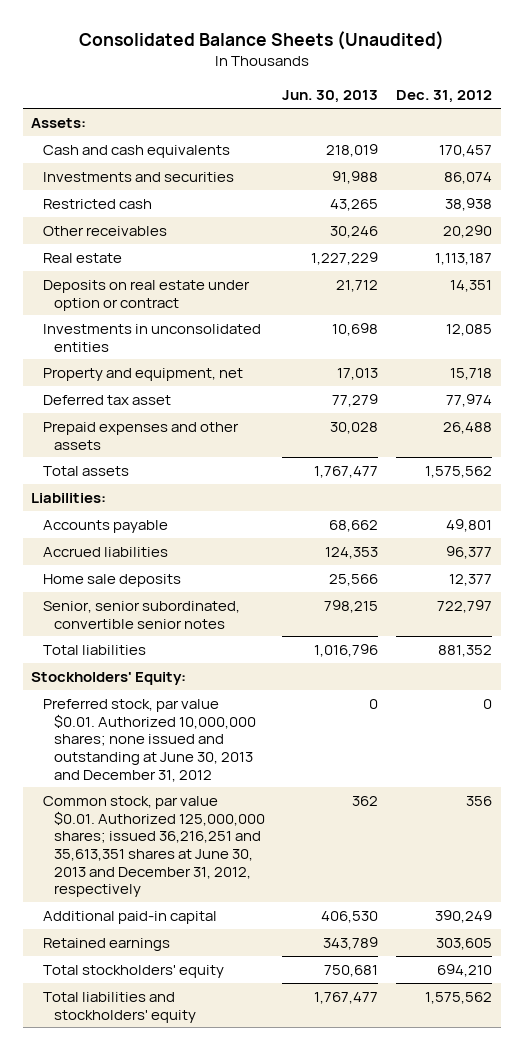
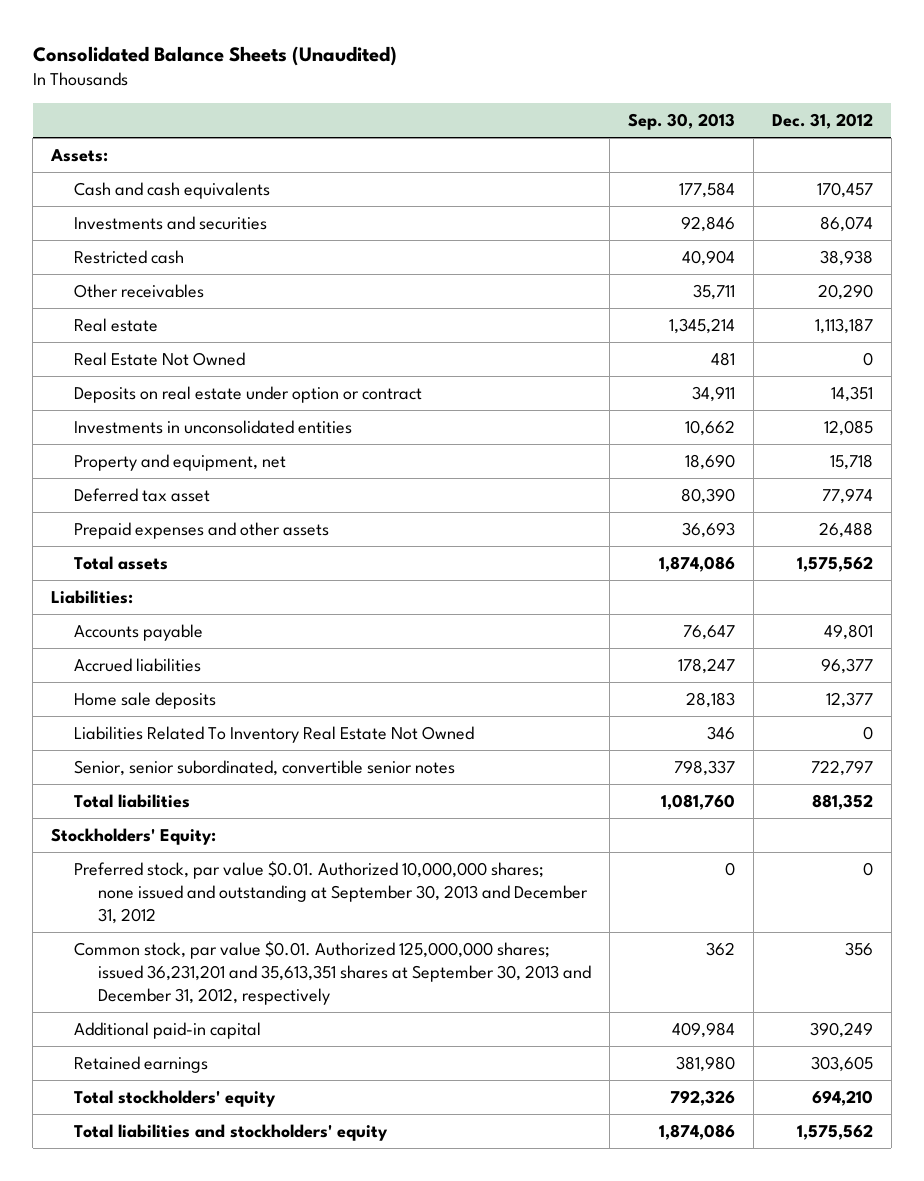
[282,90,379,104] Jun. 30, 2013 -> none
none -> [627,113,735,131] Sep. 30, 2013
none -> [74,352,246,367] Real Estate Not Owned
none -> [74,726,475,744] Liabilities Related To Inventory Real Estate Not Owned
[42,698,256,782] Preferred stock, par value $0.01. Authorized 10,000,000 shares; none issued and outstanding at June 30, 2013 and December 31, 2012 -> [74,861,588,924] Preferred stock, par value $0.01. Authorized 10,000,000 shares; none issued and outstanding at September 30, 2013 and December 31, 2012
[42,795,265,898] Common stock, par value $0.01. Authorized 125,000,000 shares; issued 36,216,251 and 35,613,351 shares at June 30, 2013 and December 31, 2012, respectively -> [74,941,591,1005] Common stock, par value $0.01. Authorized 125,000,000 shares; issued 36,231,201 and 35,613,351 shares at September 30, 2013 and December 31, 2012, respectively

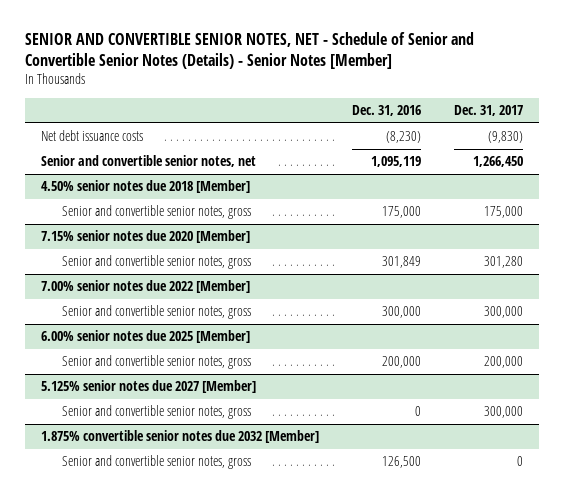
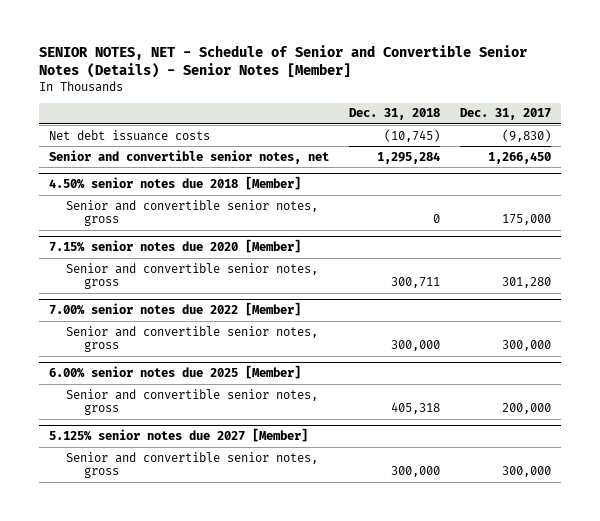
[24,32,474,70] SENIOR AND CONVERTIBLE SENIOR NOTES, NET - Schedule of Senior and Convertible Senior Notes (Details) - Senior Notes [Member] -> [38,44,527,79] SENIOR NOTES, NET - Schedule of Senior and Convertible Senior Notes (Details) - Senior Notes [Member]
[351,104,421,116] Dec. 31, 2016 -> none
none -> [348,108,440,121] Dec. 31, 2018
[41,430,320,444] 1.875% convertible senior notes due 2032 [Member] -> none
[62,455,252,470] Senior and convertible senior notes, gross -> none

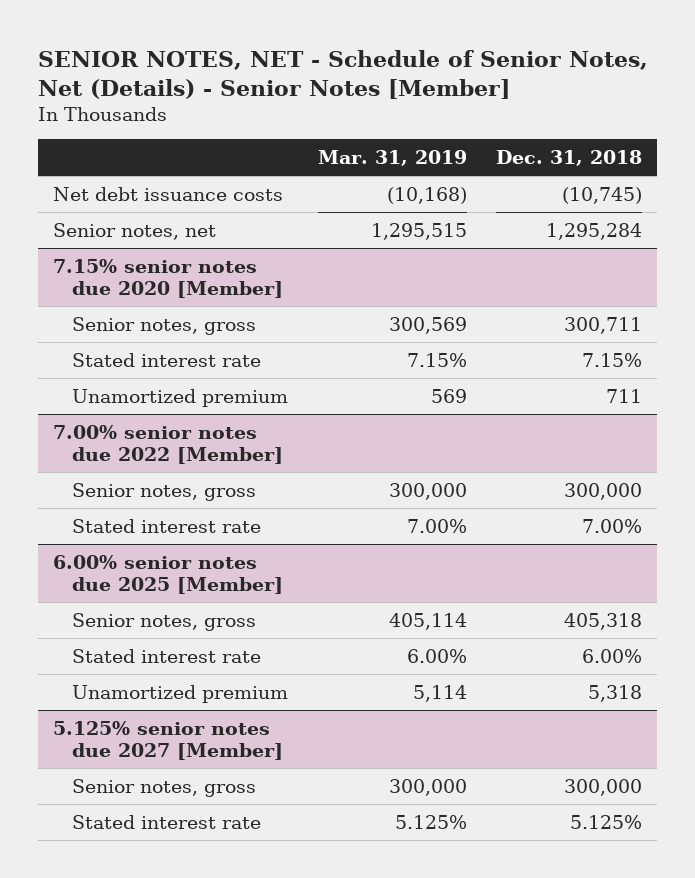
[38,44,527,79] SENIOR NOTES, NET - Schedule of Senior and Convertible Senior Notes (Details) - Senior Notes [Member] -> [37,49,648,99] SENIOR NOTES, NET - Schedule of Senior Notes, Net (Details) - Senior Notes [Member]
[460,108,552,121] Dec. 31, 2017 -> none
none -> [317,149,467,166] Mar. 31, 2019
[48,176,301,191] 4.50% senior notes due 2018 [Member] -> none
[66,199,319,227] Senior and convertible senior notes, gross -> none
[48,149,329,164] Senior and convertible senior notes, net -> [52,222,216,240] Senior notes, net
[66,262,319,290] Senior and convertible senior notes, gross -> [71,316,256,335] Senior notes, gross
none -> [71,352,261,367] Stated interest rate
none -> [71,388,288,407] Unamortized premium
[66,325,319,353] Senior and convertible senior notes, gross -> [71,482,256,501] Senior notes, gross
none -> [71,518,261,533] Stated interest rate
[66,388,319,416] Senior and convertible senior notes, gross -> [71,612,256,631] Senior notes, gross
none -> [71,648,261,663] Stated interest rate
none -> [71,684,288,703] Unamortized premium
[66,451,319,479] Senior and convertible senior notes, gross -> [71,778,256,797] Senior notes, gross
none -> [71,814,261,829] Stated interest rate

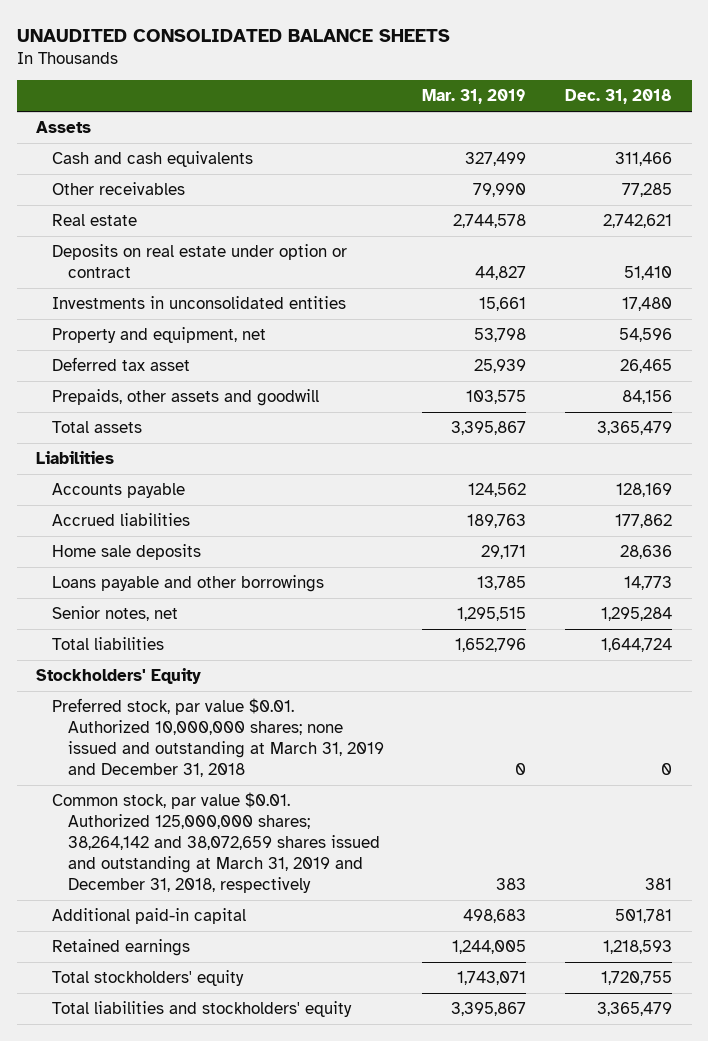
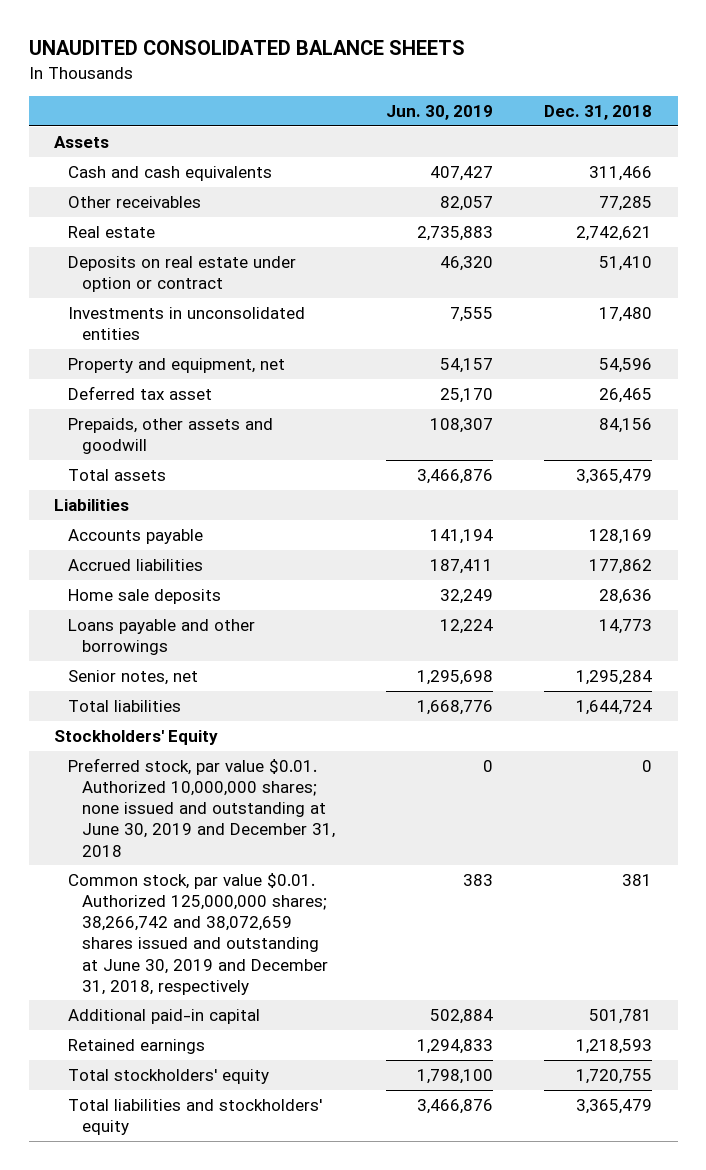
[422,89,527,105] Mar. 31, 2019 -> none
none -> [385,104,493,120] Jun. 30, 2019
[51,698,384,777] Preferred stock, par value $0.01. Authorized 10,000,000 shares; none issued and outstanding at March 31, 2019 and December 31, 2018 -> [67,758,335,857] Preferred stock, par value $0.01. Authorized 10,000,000 shares; none issued and outstanding at June 30, 2019 and December 31, 2018
[51,792,380,893] Common stock, par value $0.01. Authorized 125,000,000 shares; 38,264,142 and 38,072,659 shares issued and outstanding at March 31, 2019 and December 31, 2018, respectively -> [67,873,328,995] Common stock, par value $0.01. Authorized 125,000,000 shares; 38,266,742 and 38,072,659 shares issued and outstanding at June 30, 2019 and December 31, 2018, respectively

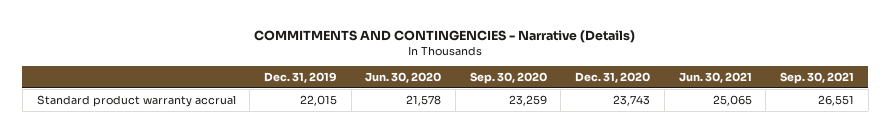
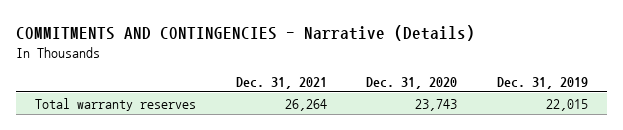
[365,71,442,83] Jun. 30, 2020 -> none
[469,71,547,84] Sep. 30, 2020 -> none
[678,71,752,83] Jun. 30, 2021 -> none
[779,71,854,84] Sep. 30, 2021 -> none
none -> [235,77,327,90] Dec. 31, 2021
[36,95,236,108] Standard product warranty accrual -> [35,97,197,111] Total warranty reserves

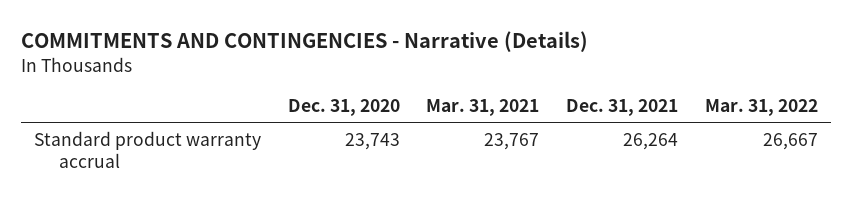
[496,77,588,90] Dec. 31, 2019 -> none
none -> [426,99,540,117] Mar. 31, 2021
none -> [704,99,818,117] Mar. 31, 2022
[35,97,197,111] Total warranty reserves -> [34,130,262,168] Standard product warranty accrual

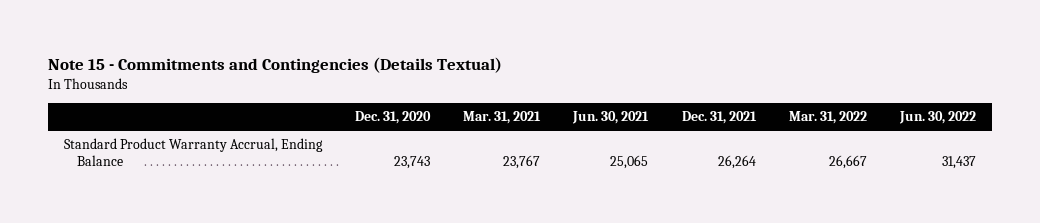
[20,31,588,53] COMMITMENTS AND CONTINGENCIES - Narrative (Details) -> [47,56,502,73] Note 15 - Commitments and Contingencies (Details Textual)
none -> [572,111,650,125] Jun. 30, 2021
none -> [898,111,976,125] Jun. 30, 2022
[34,130,262,168] Standard product warranty accrual -> [64,138,324,166] Standard Product Warranty Accrual, Ending Balance

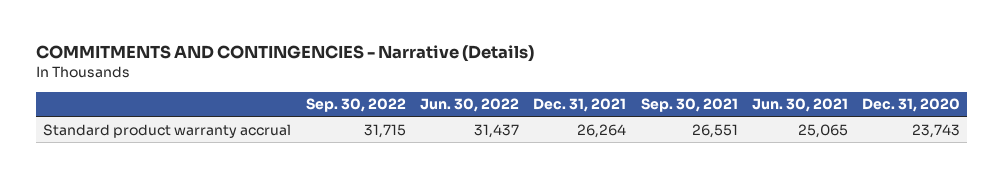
[47,56,502,73] Note 15 - Commitments and Contingencies (Details Textual) -> [36,45,535,63] COMMITMENTS AND CONTINGENCIES - Narrative (Details)
[463,111,542,125] Mar. 31, 2021 -> none
[788,111,867,125] Mar. 31, 2022 -> none
none -> [305,98,406,113] Sep. 30, 2022
none -> [640,98,738,113] Sep. 30, 2021
[64,138,324,166] Standard Product Warranty Accrual, Ending Balance -> [43,123,292,138] Standard product warranty accrual

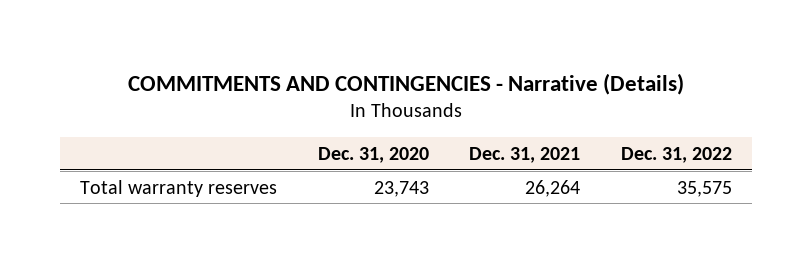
[305,98,406,113] Sep. 30, 2022 -> none
[419,98,519,113] Jun. 30, 2022 -> none
[640,98,738,113] Sep. 30, 2021 -> none
[751,98,848,113] Jun. 30, 2021 -> none
none -> [620,146,732,163] Dec. 31, 2022
[43,123,292,138] Standard product warranty accrual -> [80,179,278,197] Total warranty reserves

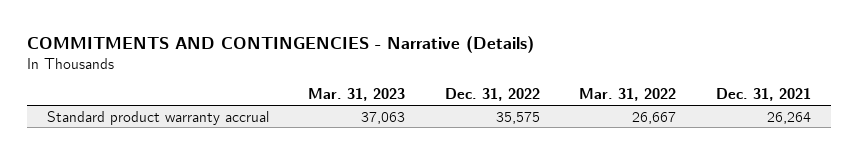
[317,146,429,163] Dec. 31, 2020 -> none
none -> [308,88,406,102] Mar. 31, 2023
none -> [579,88,677,102] Mar. 31, 2022
[80,179,278,197] Total warranty reserves -> [46,110,269,125] Standard product warranty accrual

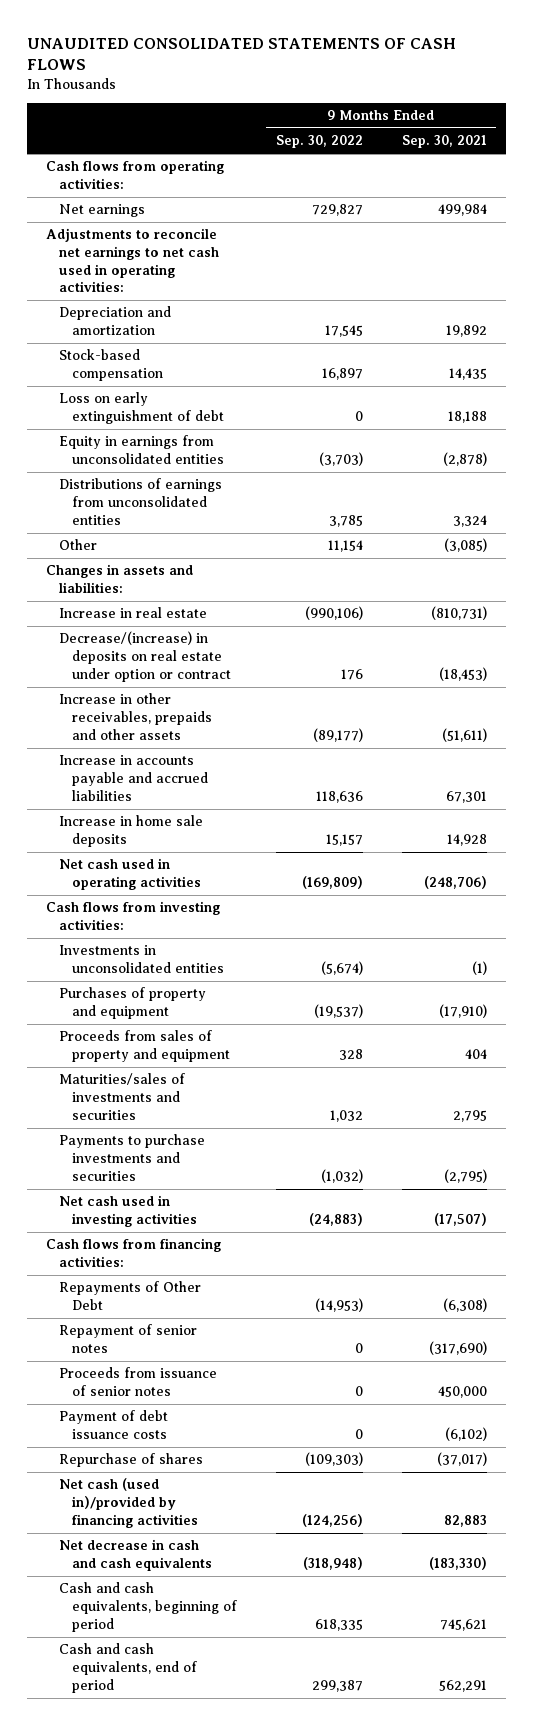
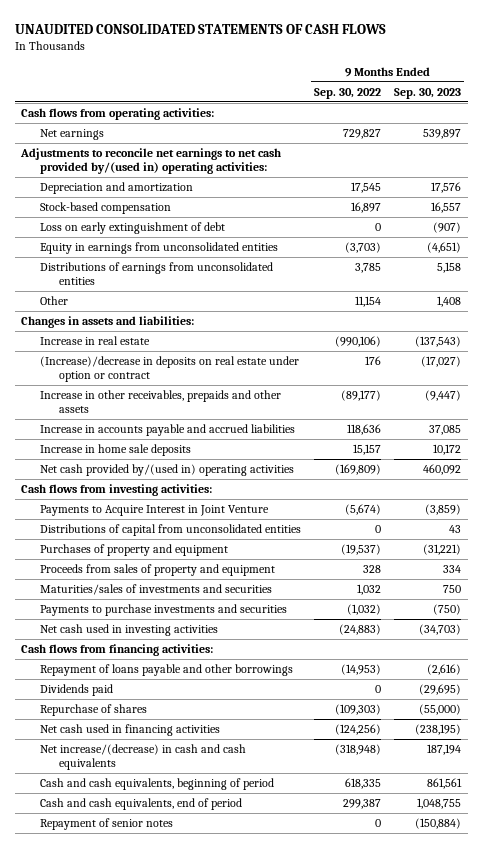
[401,135,487,149] Sep. 30, 2021 -> none
none -> [394,87,462,99] Sep. 30, 2023
[46,228,220,293] Adjustments to reconcile net earnings to net cash used in operating activities: -> [20,148,282,175] Adjustments to reconcile net earnings to net cash provided by/(used in) operating activities:
[59,631,231,682] Decrease/(increase) in deposits on real estate under option or contract -> [40,356,300,383] (Increase)/decrease in deposits on real estate under option or contract
[59,858,201,891] Net cash used in operating activities -> [40,464,295,477] Net cash provided by/(used in) operating activities
[59,945,224,974] Investments in unconsolidated entities -> [40,505,270,517] Payments to Acquire Interest in Joint Venture
none -> [40,524,302,537] Distributions of capital from unconsolidated entities
[59,1367,218,1397] Proceeds from issuance of senior notes -> none
[59,1410,169,1440] Payment of debt issuance costs -> none
[59,1281,202,1311] Repayments of Other Debt -> [40,664,294,677] Repayment of loans payable and other borrowings
none -> [40,684,114,697] Dividends paid
[59,1478,198,1528] Net cash (used in)/provided by financing activities -> [40,724,221,737] Net cash used in financing activities
[59,1539,212,1572] Net decrease in cash and cash equivalents -> [40,744,247,771] Net increase/(decrease) in cash and cash equivalents
[59,1324,198,1354] Repayment of senior notes -> [40,818,174,831] Repayment of senior notes

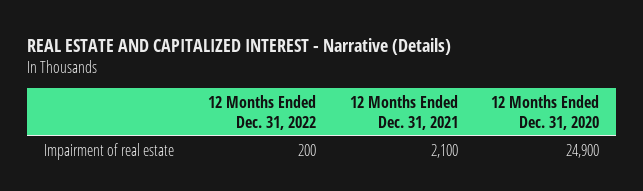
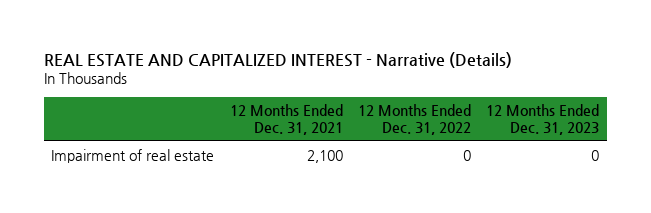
[491,94,600,130] 12 Months Ended Dec. 31, 2020 -> none
none -> [486,103,600,136] 12 Months Ended Dec. 31, 2023
[297,144,316,157] 200 -> [462,150,471,162] 0

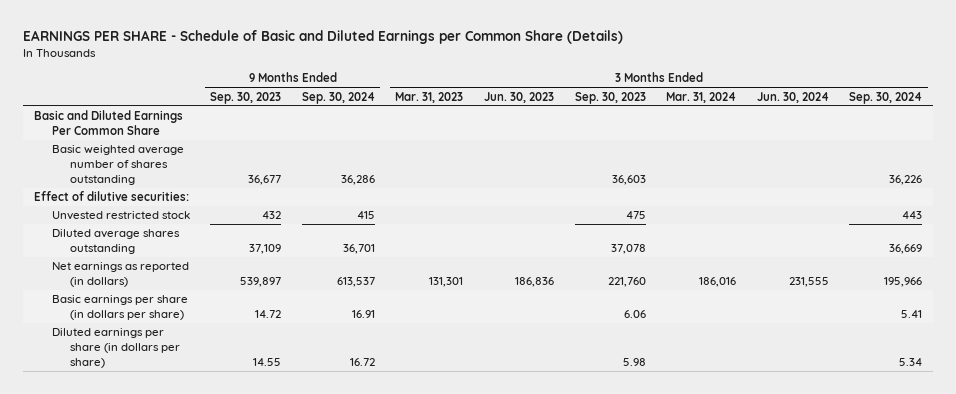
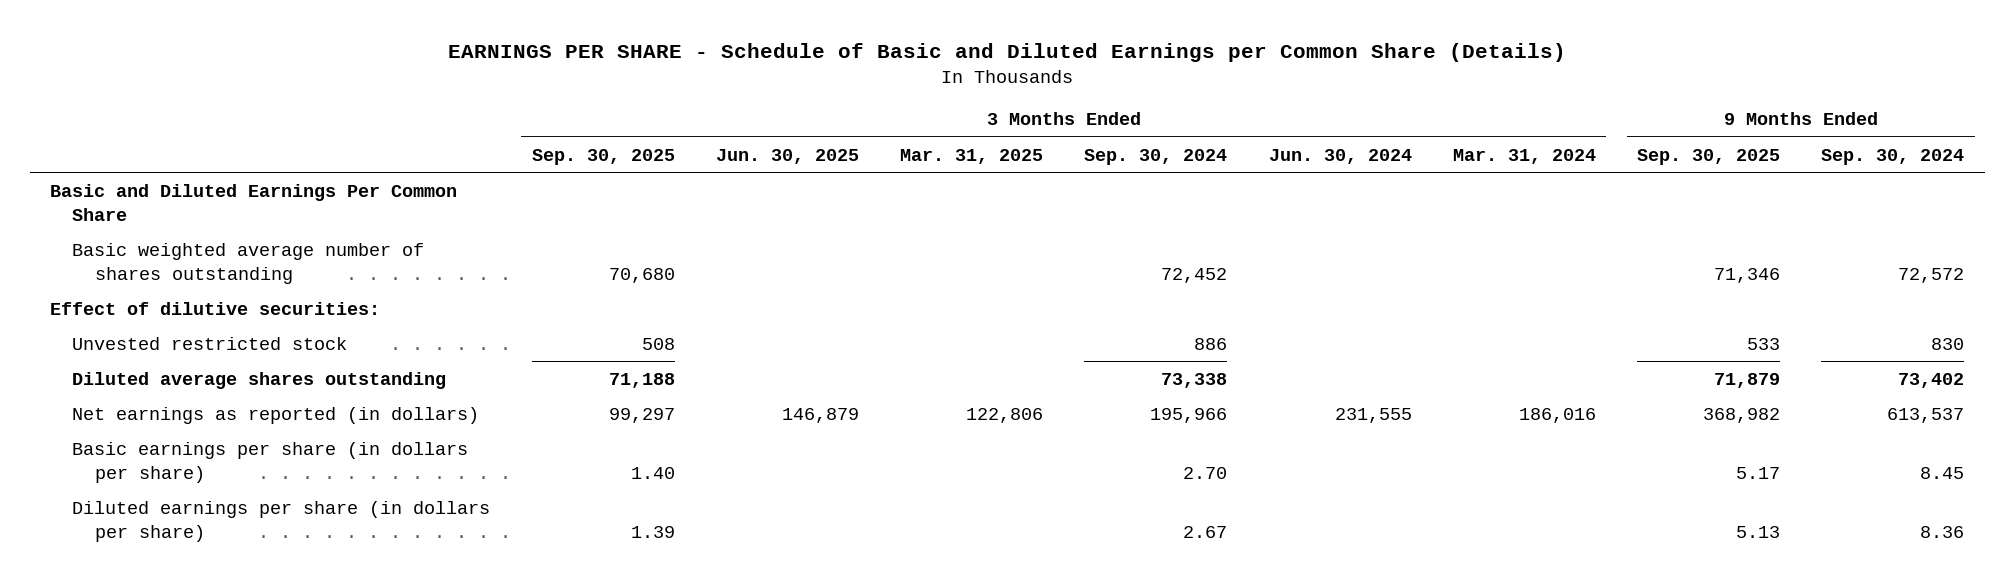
[210,91,282,104] Sep. 30, 2023 -> none
[395,91,464,103] Mar. 31, 2023 -> none
[484,91,555,103] Jun. 30, 2023 -> none
[574,91,646,104] Sep. 30, 2023 -> none
none -> [531,148,675,165] Sep. 30, 2025
none -> [715,148,859,164] Jun. 30, 2025
none -> [900,148,1044,164] Mar. 31, 2025
none -> [1636,148,1780,165] Sep. 30, 2025
[340,174,375,185] 36,286 -> [1898,267,1965,283] 72,572
[889,174,923,185] 36,226 -> [1161,267,1228,283] 72,452
[356,211,375,220] 415 -> [1931,337,1965,350] 830
[902,211,923,220] 443 -> [1194,337,1228,350] 886
[342,244,375,255] 36,701 -> [1898,372,1965,388] 73,402
[889,244,923,255] 36,669 -> [1161,372,1228,388] 73,338
[351,310,375,319] 16.91 -> [1920,466,1965,479] 8.45
[901,310,923,319] 5.41 -> [1183,466,1228,479] 2.70
[349,357,375,366] 16.72 -> [1920,525,1965,538] 8.36
[899,357,923,366] 5.34 -> [1183,525,1228,538] 2.67

